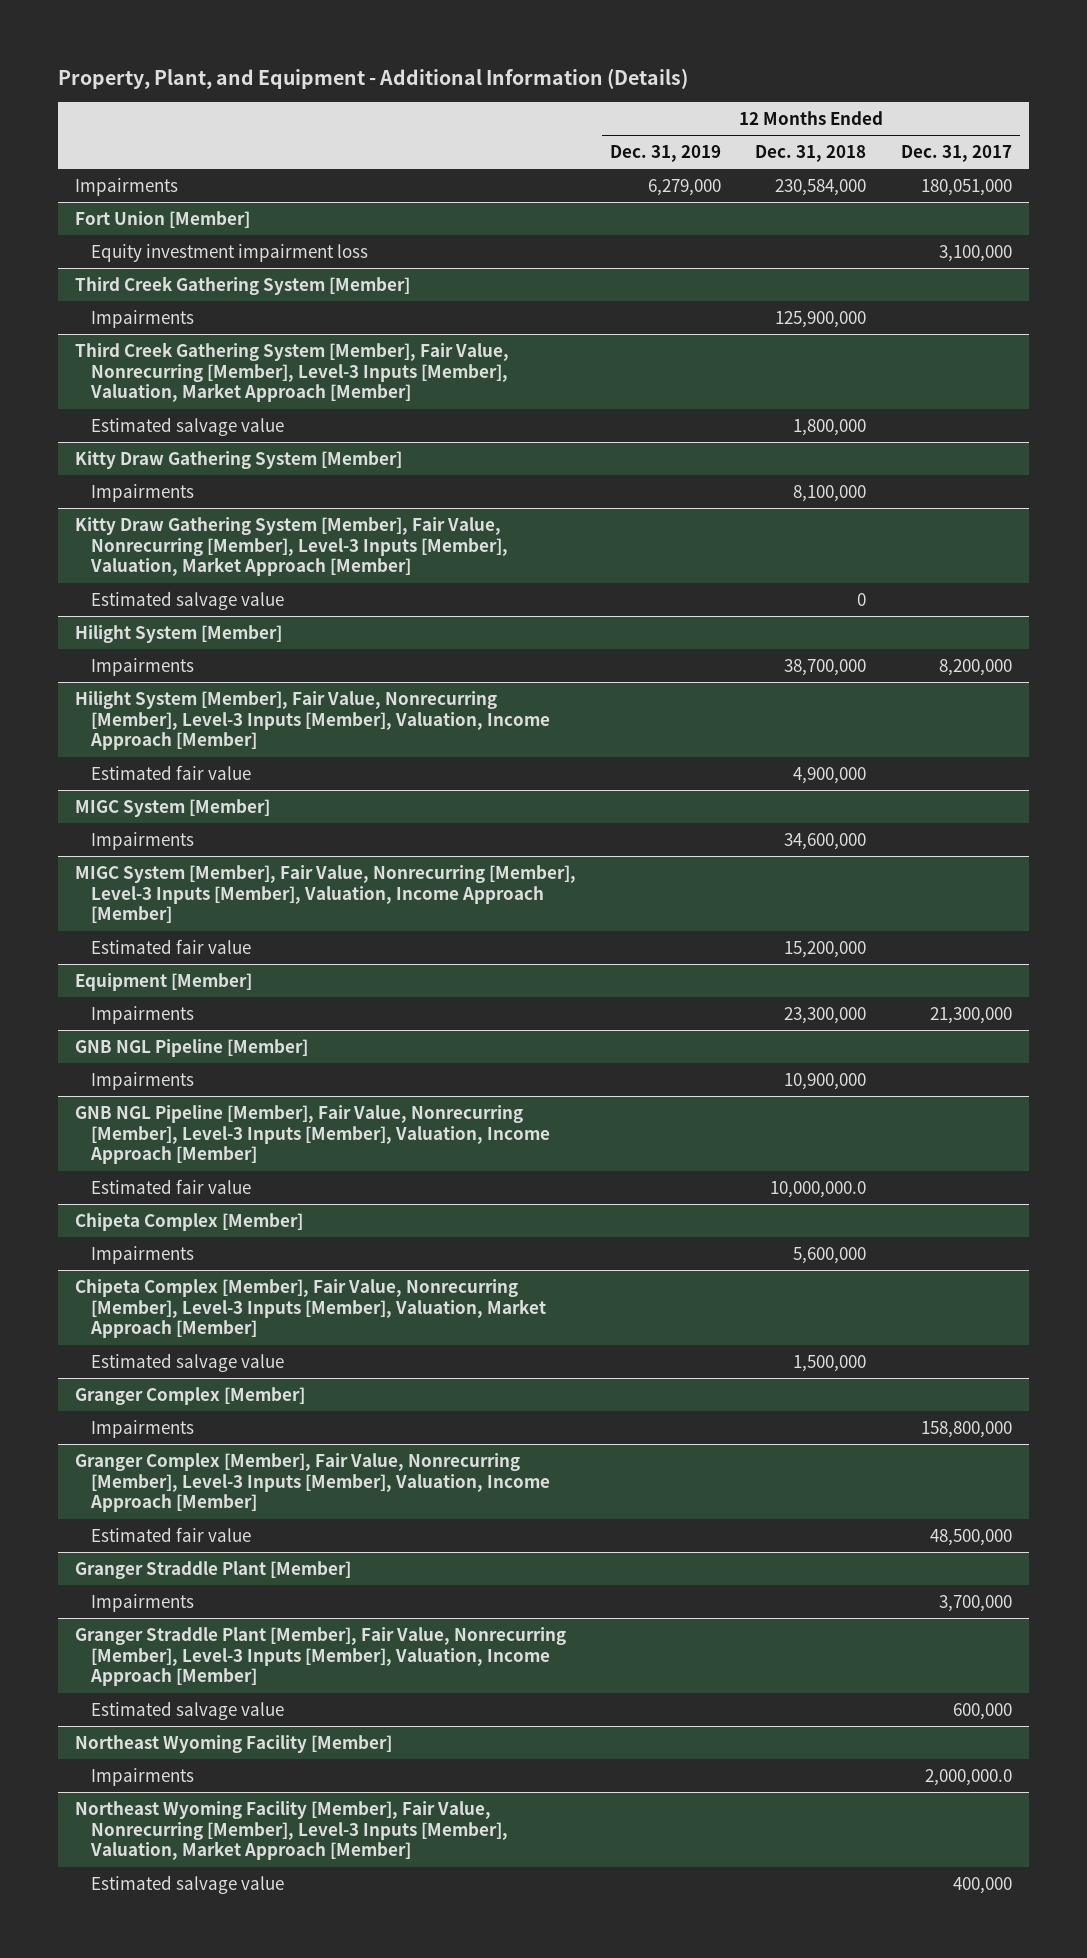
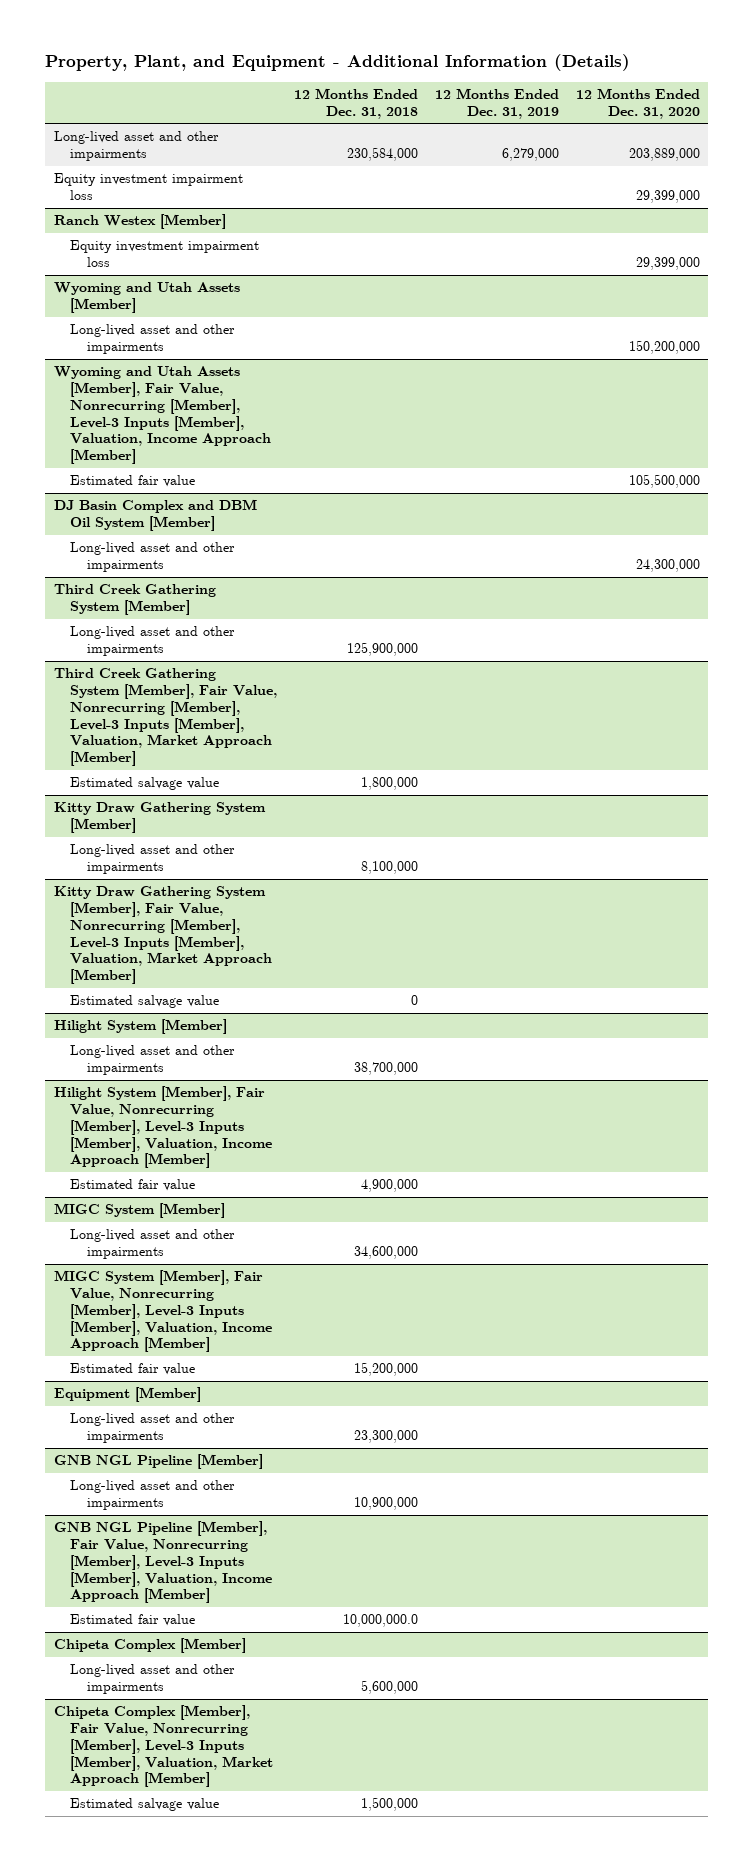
[900,144,1012,162] Dec. 31, 2017 -> none
none -> [575,88,700,119] 12 Months Ended Dec. 31, 2020
[75,210,251,228] Fort Union [Member] -> none
[75,177,179,196] Impairments -> [53,131,219,162] Long-lived asset and other impairments
none -> [53,214,226,230] Ranch Westex [Member]
none -> [70,240,260,268] Equity investment impairment loss
none -> [53,282,240,314] Wyoming and Utah Assets [Member]
none -> [70,324,236,355] Long-lived asset and other impairments
none -> [53,366,272,465] Wyoming and Utah Assets [Member], Fair Value, Nonrecurring [Member], Level-3 Inputs [Member], Valuation, Income Approach [Member]
none -> [70,475,196,488] Estimated fair value
none -> [53,499,257,532] DJ Basin Complex and DBM Oil System [Member]
none -> [70,542,236,573] Long-lived asset and other impairments
[91,309,195,328] Impairments -> [70,626,236,657] Long-lived asset and other impairments
[91,483,195,502] Impairments -> none
none -> [70,844,236,875] Long-lived asset and other impairments
[91,657,195,676] Impairments -> [70,1045,236,1076] Long-lived asset and other impairments
[91,831,195,850] Impairments -> [70,1229,236,1260] Long-lived asset and other impairments
[91,1005,195,1024] Impairments -> [70,1413,236,1444] Long-lived asset and other impairments
[91,1071,195,1090] Impairments -> none
none -> [70,1480,236,1511] Long-lived asset and other impairments
[91,1245,195,1264] Impairments -> none
none -> [70,1664,236,1695] Long-lived asset and other impairments
[75,1386,306,1405] Granger Complex [Member] -> none
[91,1419,195,1438] Impairments -> none
[75,1452,551,1513] Granger Complex [Member], Fair Value, Nonrecurring [Member], Level-3 Inputs [Member], Valuation, Income Approach [Member] -> none
[91,1526,252,1542] Estimated fair value -> none
[75,1560,352,1579] Granger Straddle Plant [Member] -> none
[91,1593,195,1612] Impairments -> none
[75,1626,567,1687] Granger Straddle Plant [Member], Fair Value, Nonrecurring [Member], Level-3 Inputs [Member], Valuation, Income Approach [Member] -> none
[91,1700,285,1720] Estimated salvage value -> none
[75,1734,393,1753] Northeast Wyoming Facility [Member] -> none
[91,1767,195,1786] Impairments -> none
[75,1800,509,1861] Northeast Wyoming Facility [Member], Fair Value, Nonrecurring [Member], Level-3 Inputs [Member], Valuation, Market Approach [Member] -> none
[91,1874,285,1894] Estimated salvage value -> none

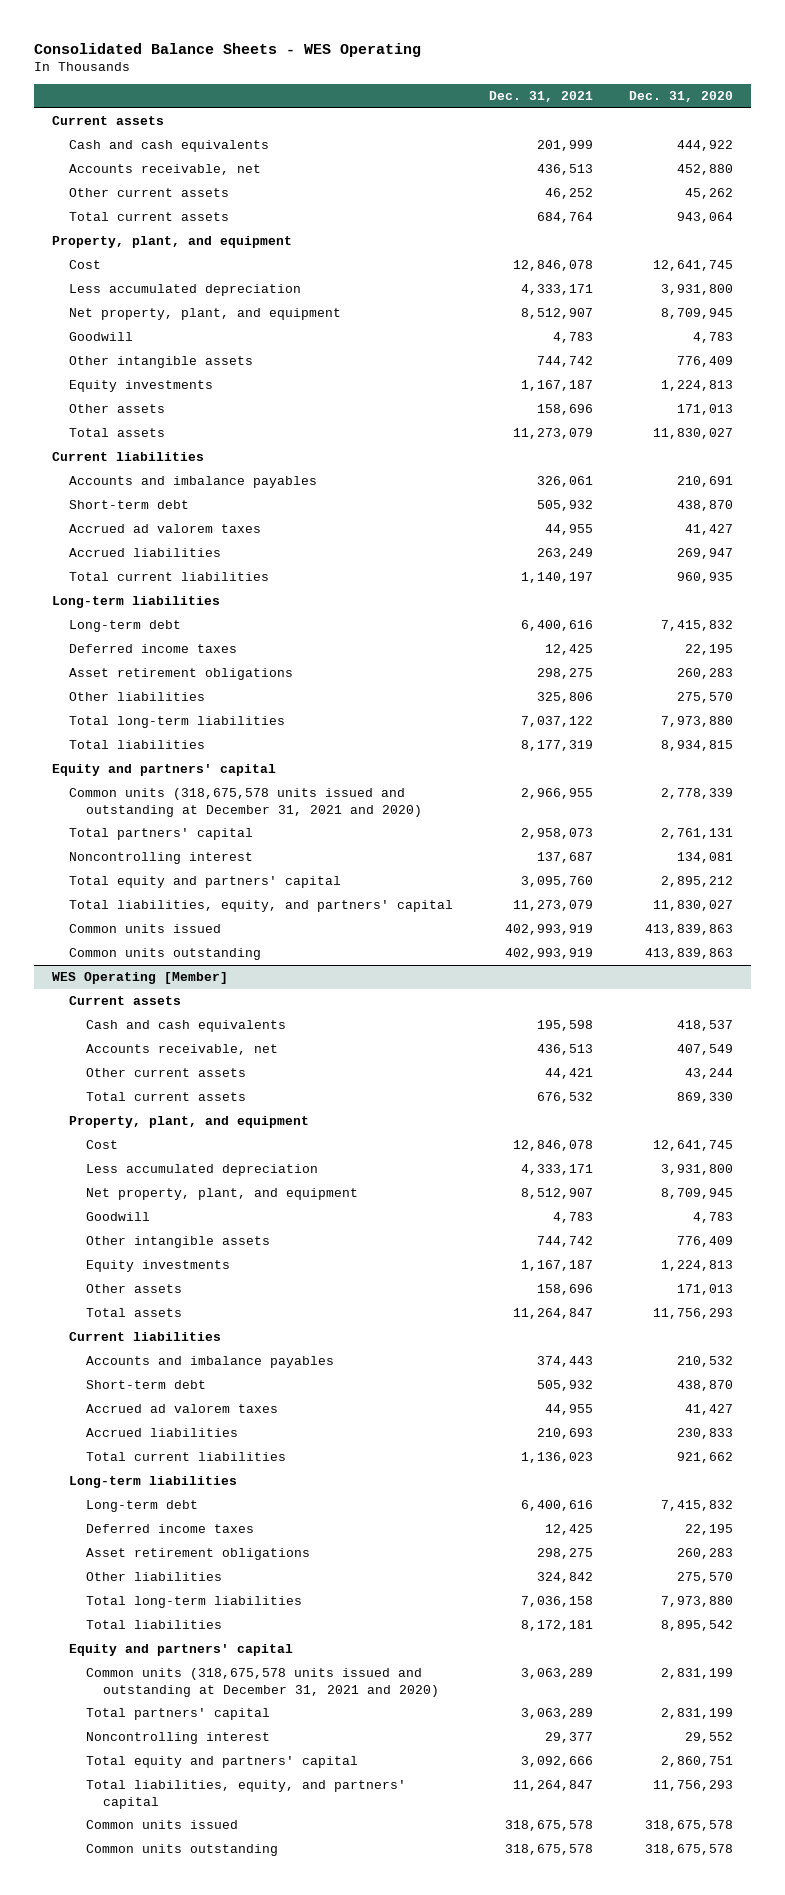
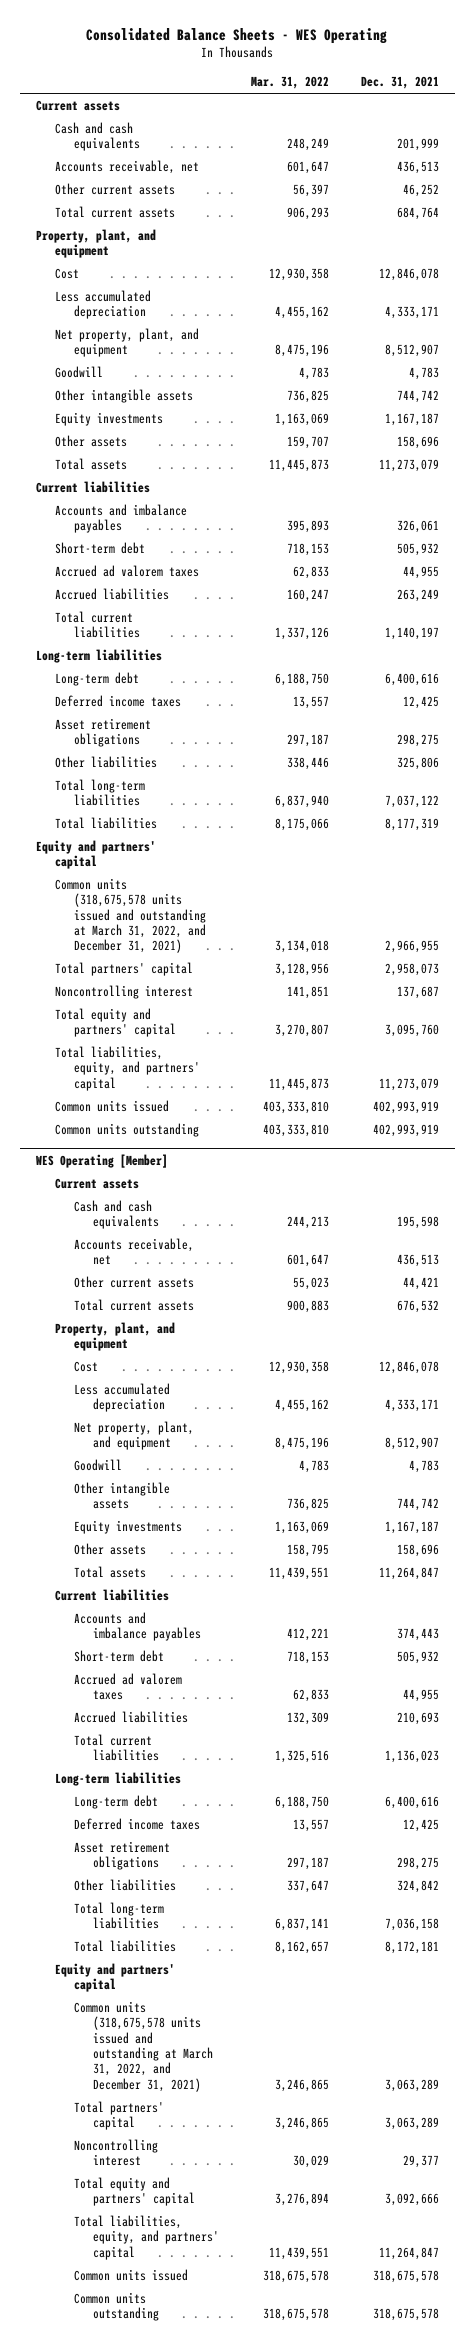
[629,90,734,102] Dec. 31, 2020 -> none
none -> [250,76,329,90] Mar. 31, 2022
[68,788,423,817] Common units (318,675,578 units issued and outstanding at December 31, 2021 and 2020) -> [54,877,206,954] Common units (318,675,578 units issued and outstanding at March 31, 2022, and December 31, 2021)
[86,1668,440,1697] Common units (318,675,578 units issued and outstanding at December 31, 2021 and 2020) -> [73,2000,213,2092] Common units (318,675,578 units issued and outstanding at March 31, 2022, and December 31, 2021)

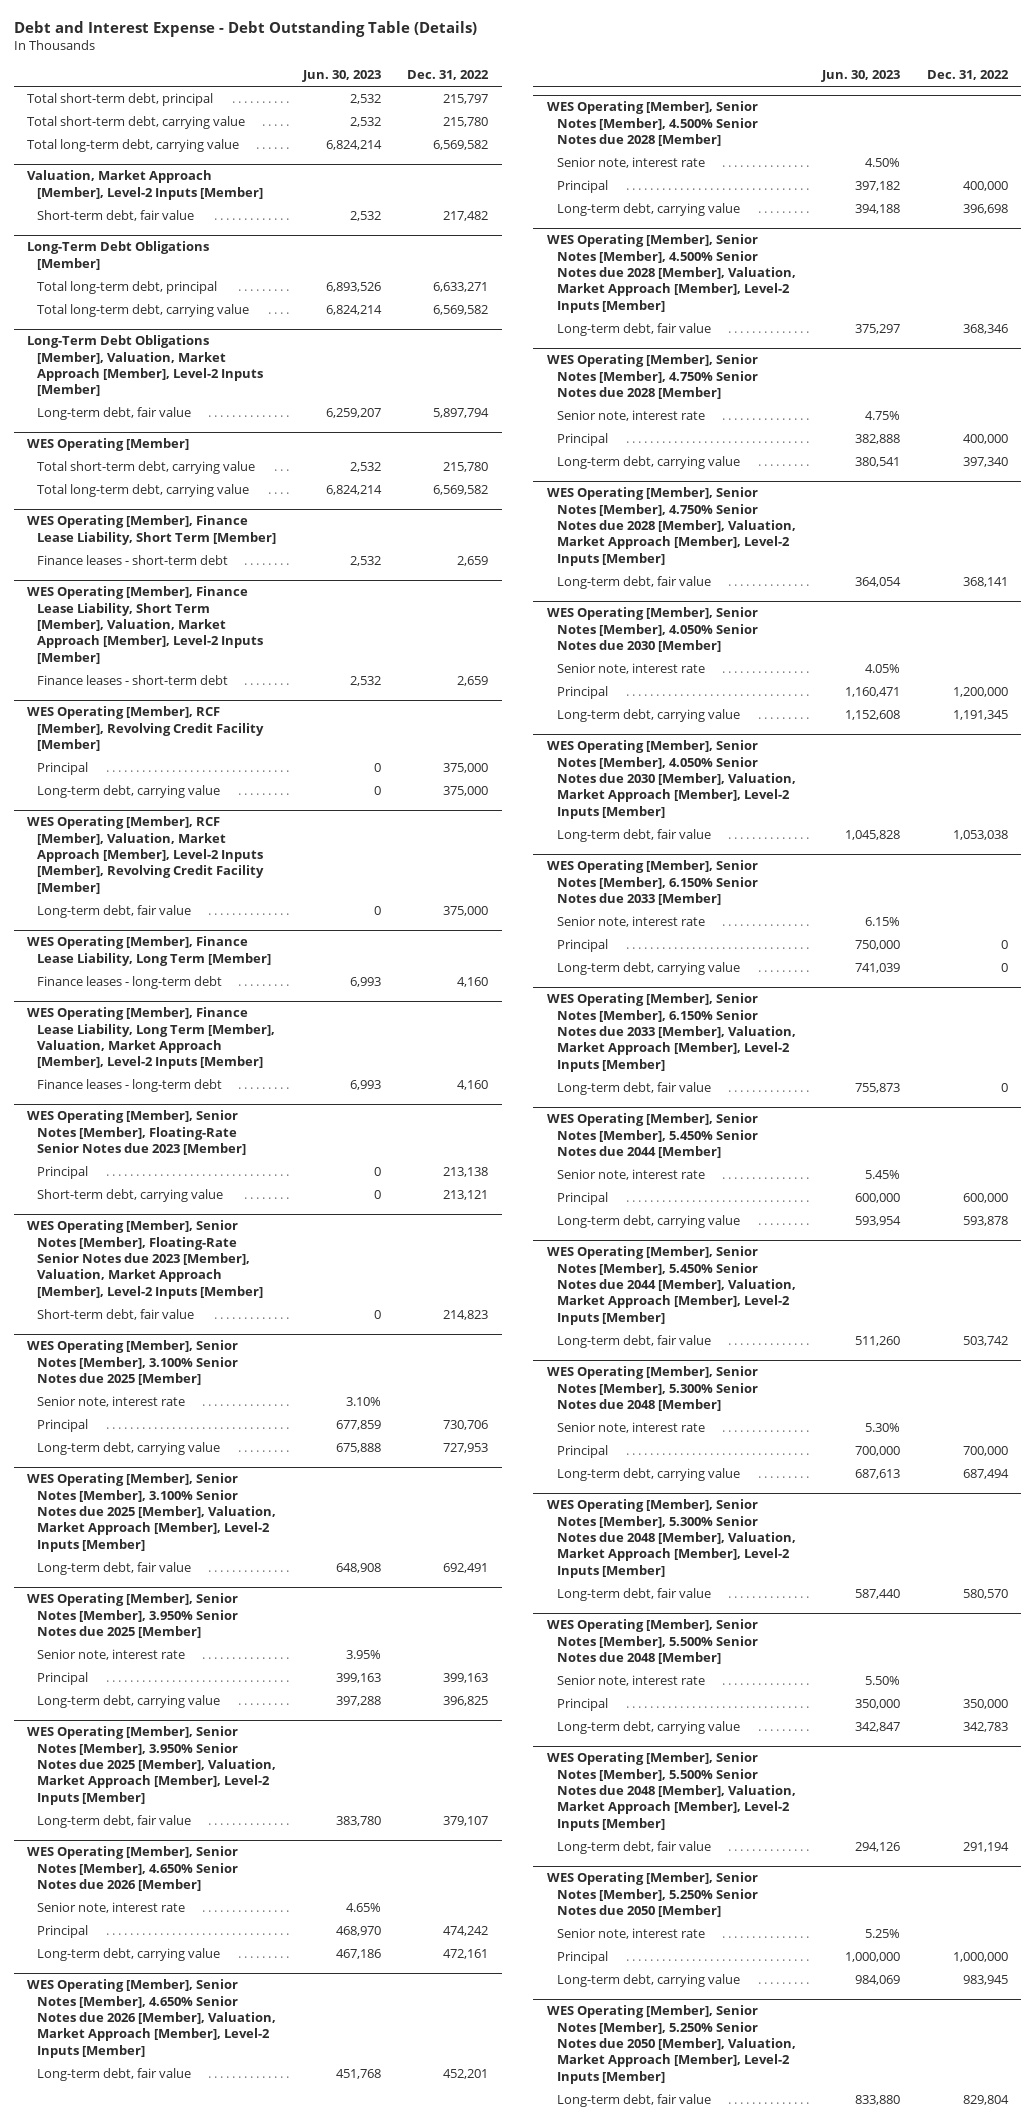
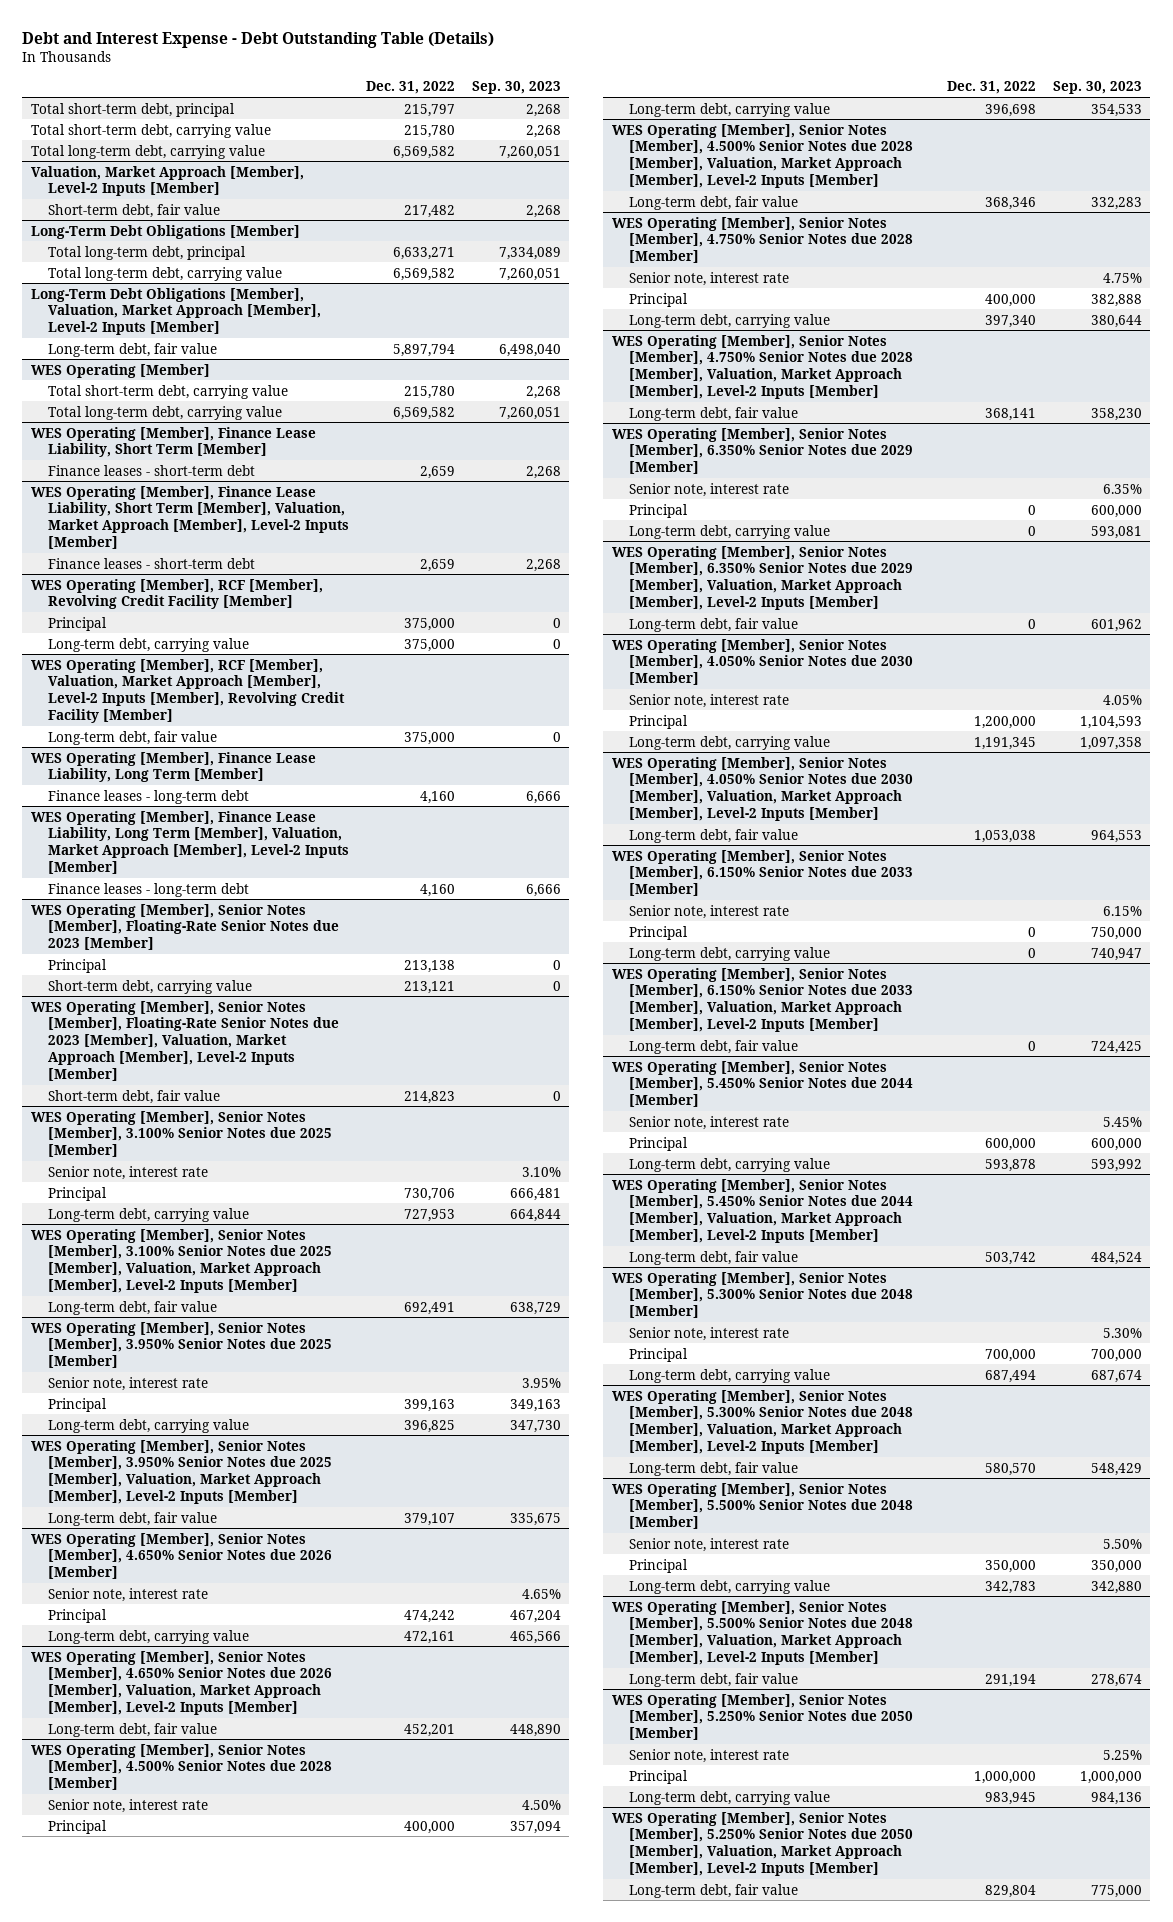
[301,70,381,83] Jun. 30, 2023 -> none
none -> [471,81,561,95] Sep. 30, 2023
none -> [611,427,914,475] WES Operating [Member], Senior Notes [Member], 6.350% Senior Notes due 2029 [Member]
none -> [629,482,790,497] Senior note, interest rate
none -> [629,503,689,518] Principal
none -> [629,524,831,539] Long-term debt, carrying value
none -> [611,545,914,611] WES Operating [Member], Senior Notes [Member], 6.350% Senior Notes due 2029 [Member], Valuation, Market Approach [Member], Level-2 Inputs [Member]
none -> [629,617,799,632] Long-term debt, fair value

